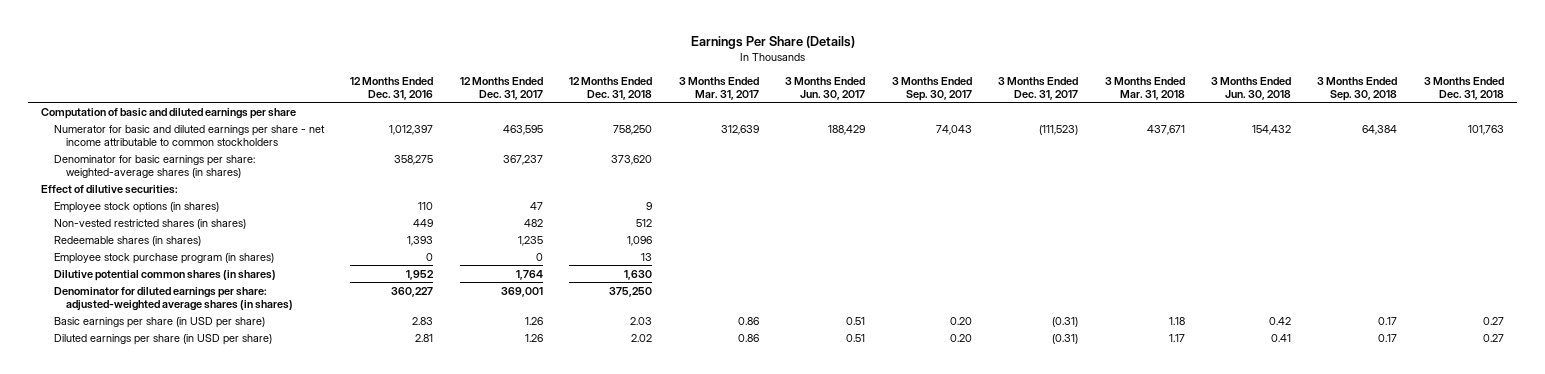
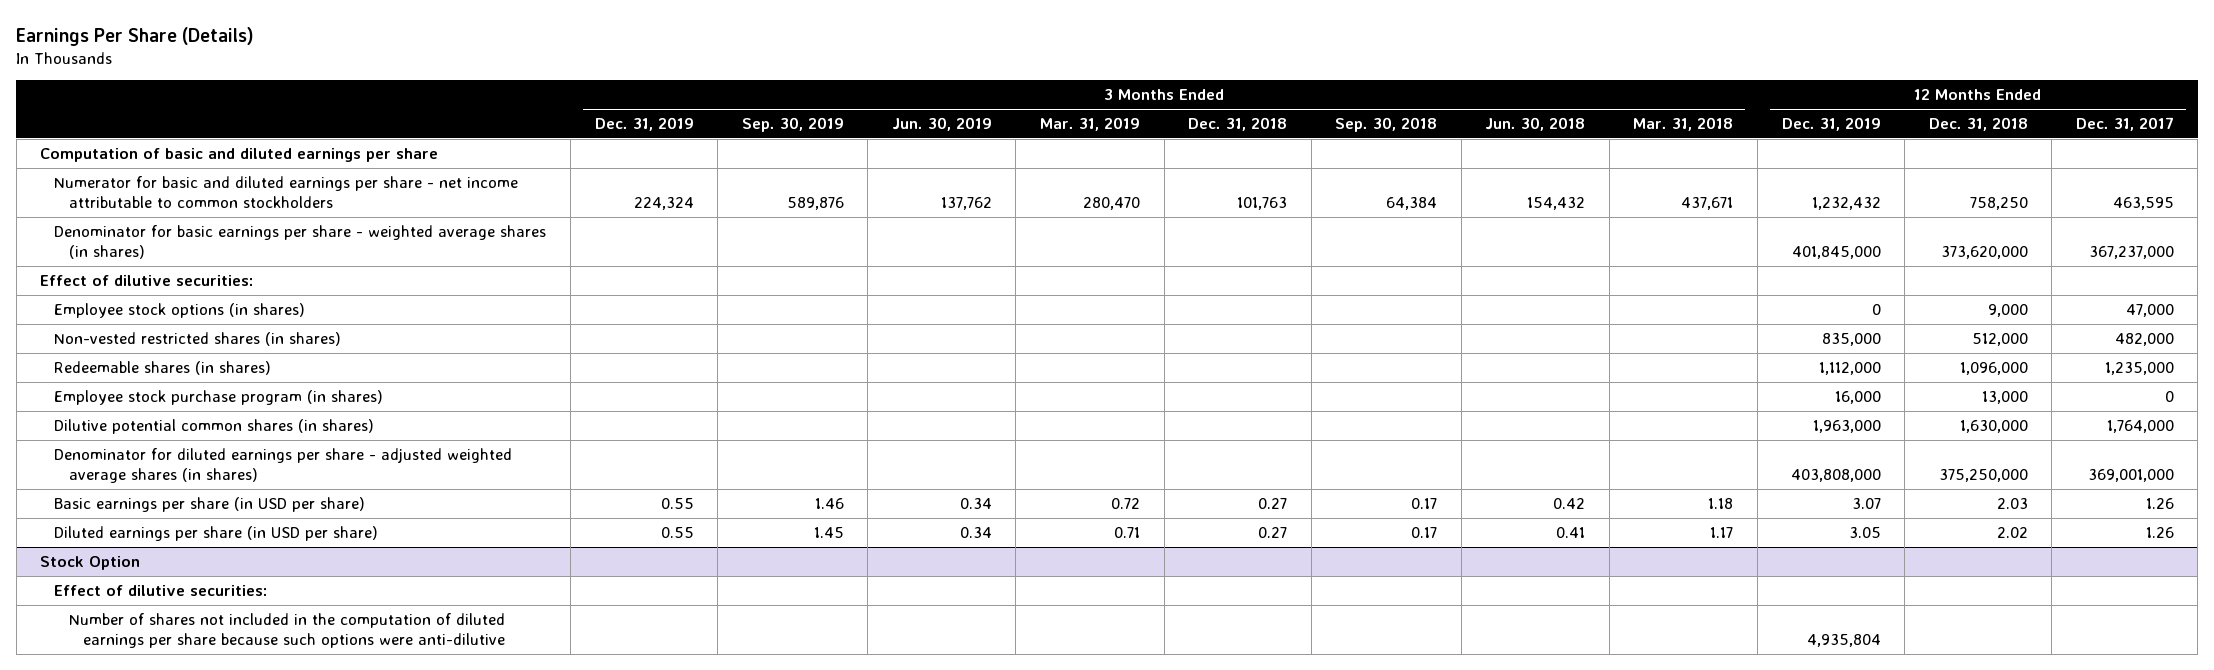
[350,76,434,100] 12 Months Ended Dec. 31, 2016 -> none
[678,76,759,100] 3 Months Ended Mar. 31, 2017 -> none
[785,76,866,100] 3 Months Ended Jun. 30, 2017 -> none
[891,76,972,101] 3 Months Ended Sep. 30, 2017 -> none
[998,76,1079,100] 3 Months Ended Dec. 31, 2017 -> none
none -> [594,116,694,131] Dec. 31, 2019
none -> [741,116,844,132] Sep. 30, 2019
none -> [891,116,992,131] Jun. 30, 2019
none -> [1039,116,1140,131] Mar. 31, 2019
none -> [1781,116,1881,131] Dec. 31, 2019
[53,154,255,178] Denominator for basic earnings per share: weighted-average shares (in shares) -> [54,224,547,260] Denominator for basic earnings per share - weighted average shares (in shares)
[502,154,543,165] 367,237 -> [2088,246,2174,260] 367,237,000
[611,154,653,165] 373,620 -> [1940,246,2028,260] 373,620,000
[529,201,543,210] 47 -> [2125,303,2174,317] 47,000
[646,201,653,210] 9 -> [1987,303,2028,317] 9,000
[523,218,543,227] 482 -> [2114,332,2174,346] 482,000
[636,218,653,227] 512 -> [1971,332,2028,346] 512,000
[517,235,543,246] 1,235 -> [2104,361,2174,375] 1,235,000
[627,235,653,246] 1,096 -> [1959,361,2028,375] 1,096,000
[641,252,653,261] 13 -> [1981,390,2028,404] 13,000
[515,269,543,280] 1,764 -> [2106,419,2174,433] 1,764,000
[624,269,653,280] 1,630 -> [1959,419,2028,433] 1,630,000
[53,286,294,311] Denominator for diluted earnings per share: adjusted-weighted average shares (in shares) -> [54,447,513,484] Denominator for diluted earnings per share - adjusted weighted average shares (in shares)
[500,286,543,297] 369,001 -> [2087,469,2174,483] 369,001,000
[609,286,653,297] 375,250 -> [1938,469,2028,483] 375,250,000
none -> [40,555,141,570] Stock Option
none -> [54,584,268,596] Effect of dilutive securities:
none -> [68,612,506,649] Number of shares not included in the computation of diluted earnings per share because such options were anti-dilutive

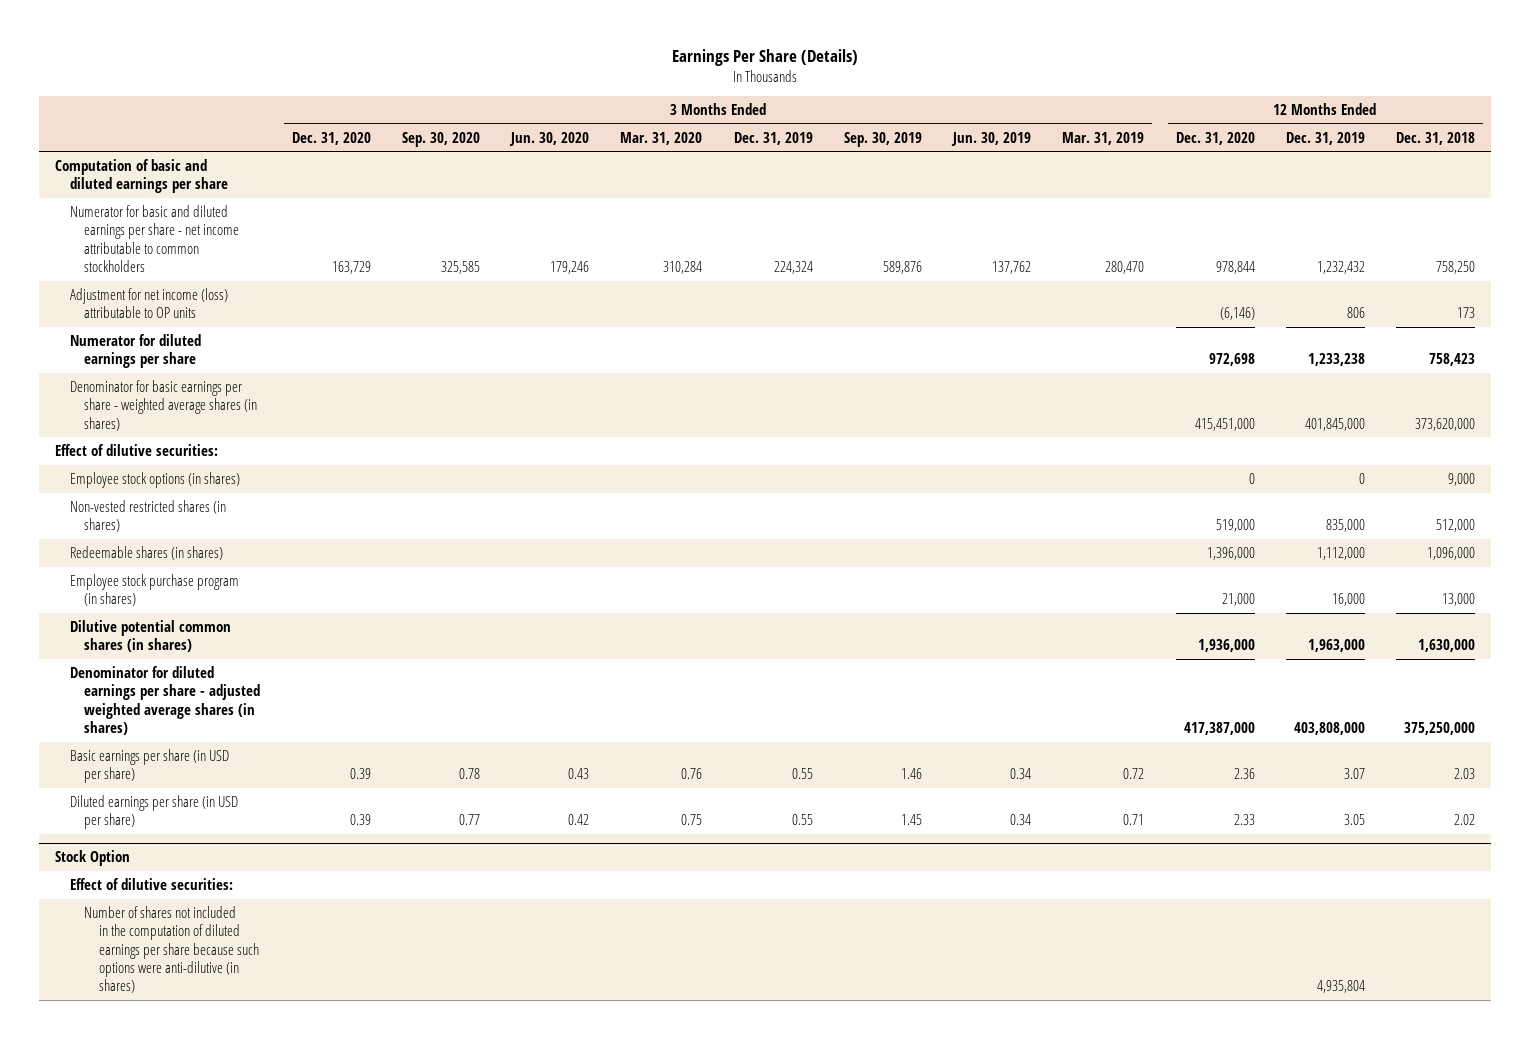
[1188,116,1288,131] Dec. 31, 2018 -> none
[1335,116,1438,132] Sep. 30, 2018 -> none
[1485,116,1586,131] Jun. 30, 2018 -> none
[1633,116,1734,131] Mar. 31, 2018 -> none
[2075,116,2174,131] Dec. 31, 2017 -> none
none -> [291,131,371,145] Dec. 31, 2020
none -> [401,131,480,147] Sep. 30, 2020
none -> [509,131,590,146] Jun. 30, 2020
none -> [620,131,703,145] Mar. 31, 2020
none -> [1175,131,1255,145] Dec. 31, 2020
none -> [69,287,228,319] Adjustment for net income (loss) attributable to OP units
none -> [69,333,201,369] Numerator for diluted earnings per share
[68,612,506,649] Number of shares not included in the computation of diluted earnings per share because such options were anti-dilutive -> [84,905,259,994] Number of shares not included in the computation of diluted earnings per share because such options were anti-dilutive (in shares)

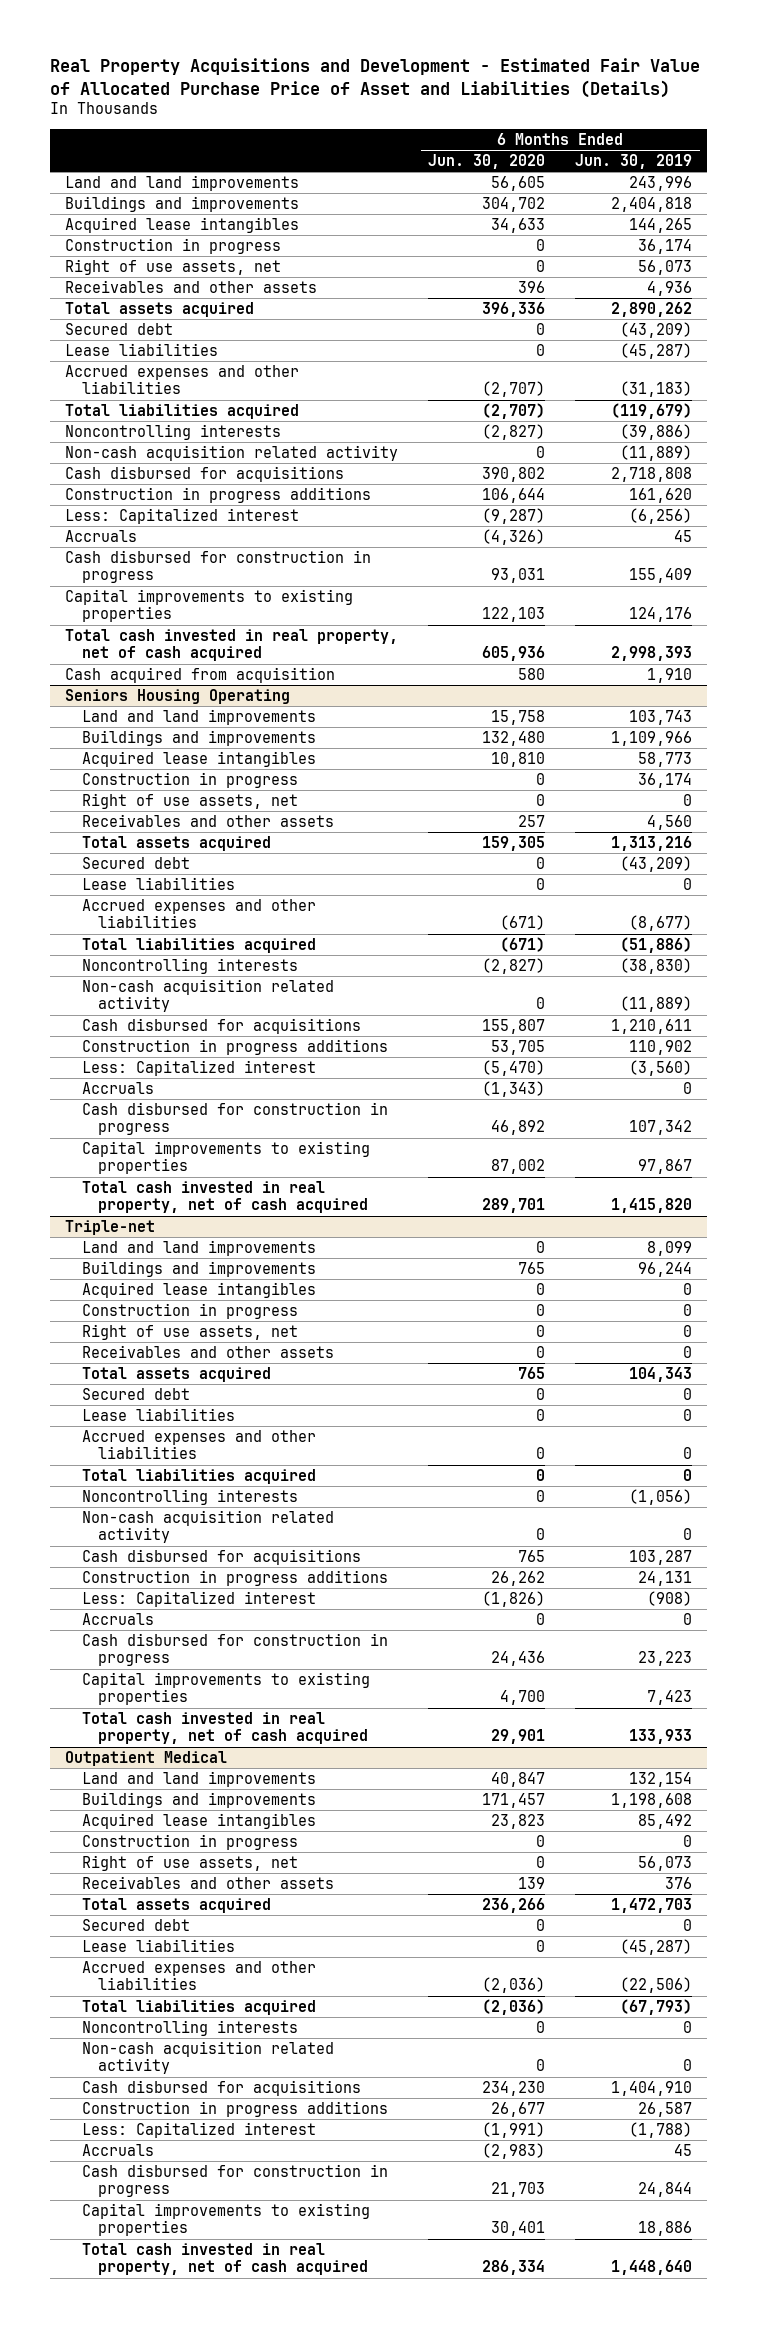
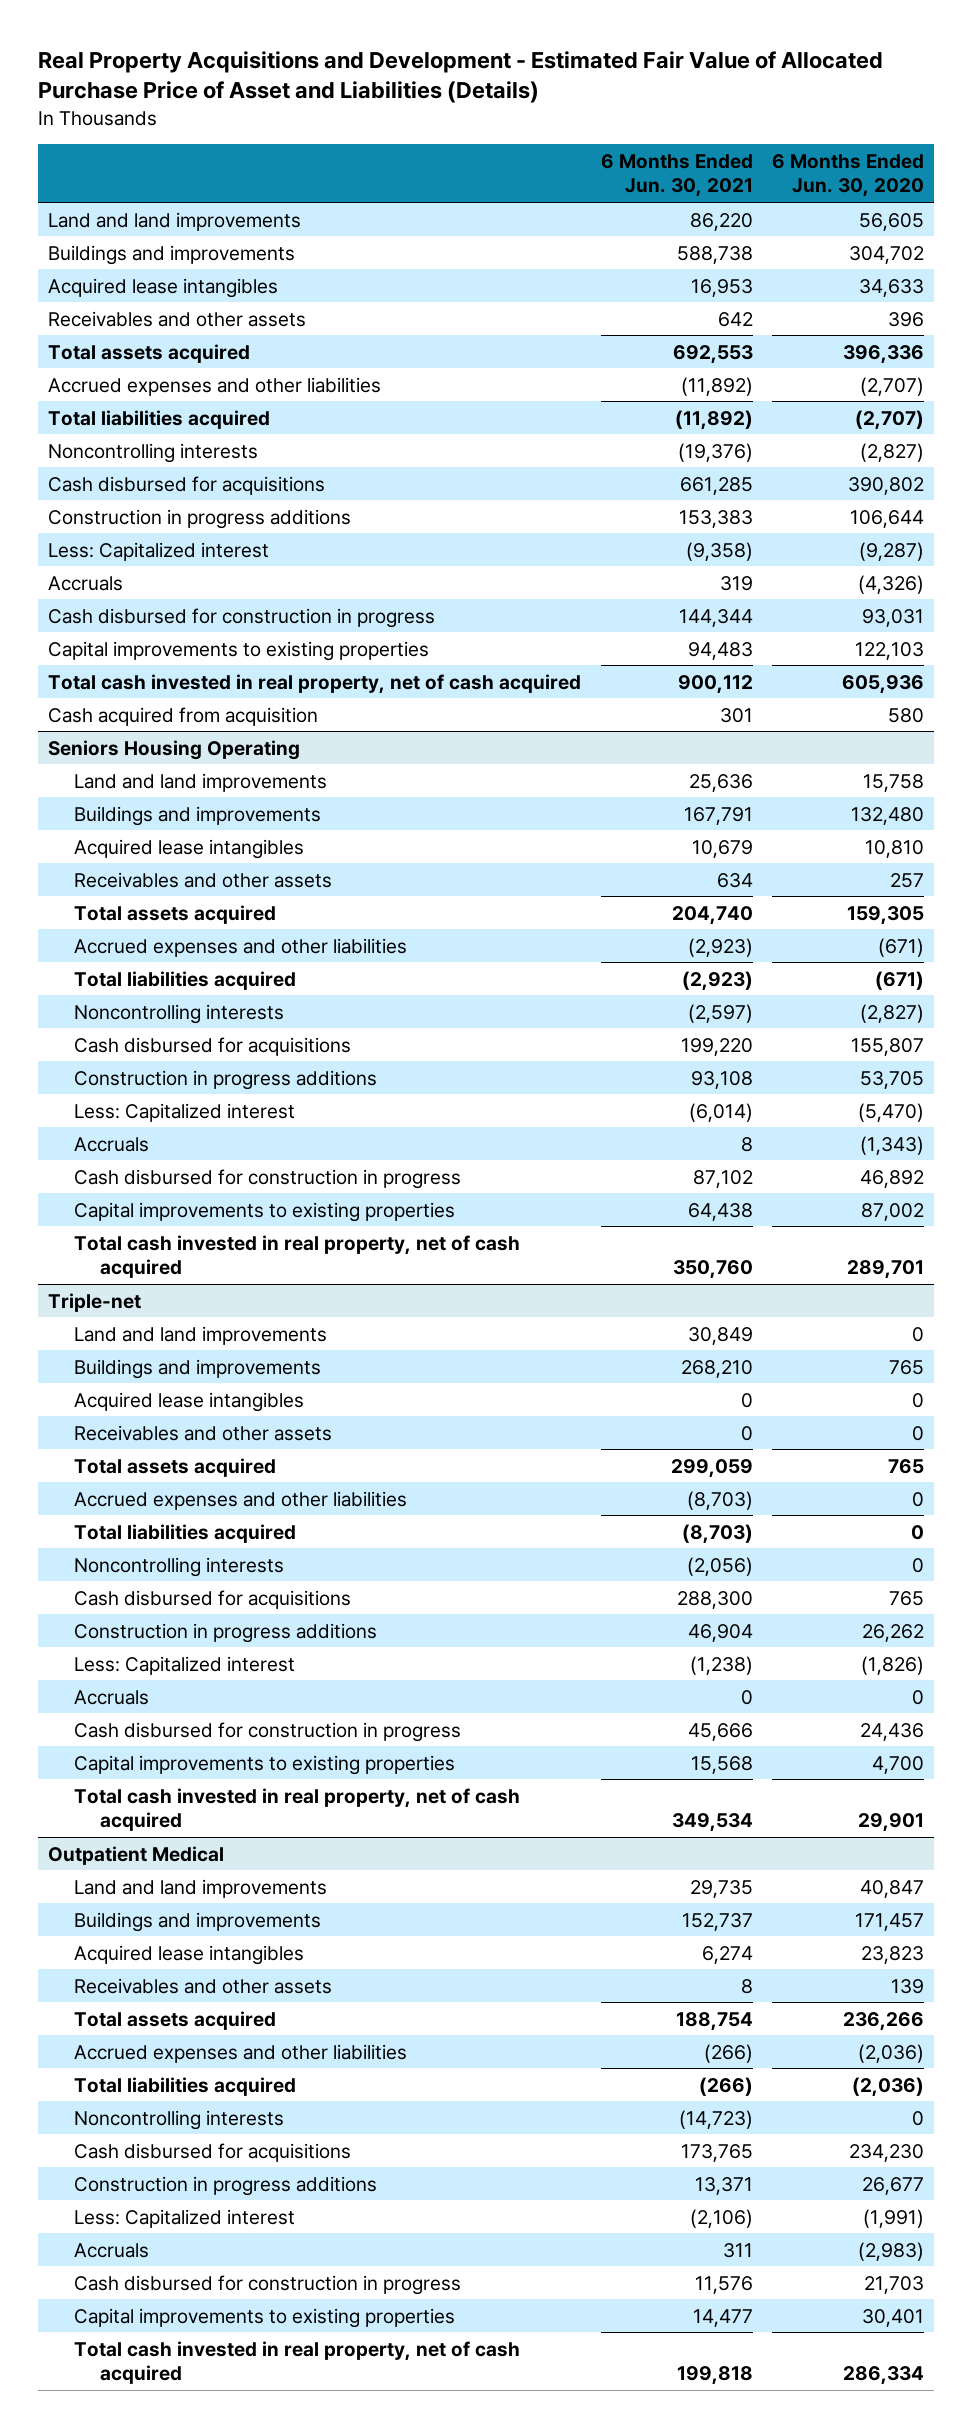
[575,153,693,169] Jun. 30, 2019 -> none
none -> [600,153,753,198] 6 Months Ended Jun. 30, 2021
[65,237,282,254] Construction in progress -> none
[65,258,282,275] Right of use assets, net -> none
[65,322,174,335] Secured debt -> none
[65,342,219,356] Lease liabilities -> none
[65,444,399,461] Non-cash acquisition related activity -> none
[81,771,298,788] Construction in progress -> none
[81,792,298,809] Right of use assets, net -> none
[81,856,190,869] Secured debt -> none
[81,876,235,890] Lease liabilities -> none
[81,978,334,1013] Non-cash acquisition related activity -> none
[81,1302,298,1319] Construction in progress -> none
[81,1323,298,1340] Right of use assets, net -> none
[81,1387,190,1400] Secured debt -> none
[81,1407,235,1421] Lease liabilities -> none
[81,1509,334,1544] Non-cash acquisition related activity -> none
[81,1833,298,1850] Construction in progress -> none
[81,1854,298,1871] Right of use assets, net -> none
[81,1918,190,1931] Secured debt -> none
[81,1938,235,1952] Lease liabilities -> none
[81,2040,334,2075] Non-cash acquisition related activity -> none

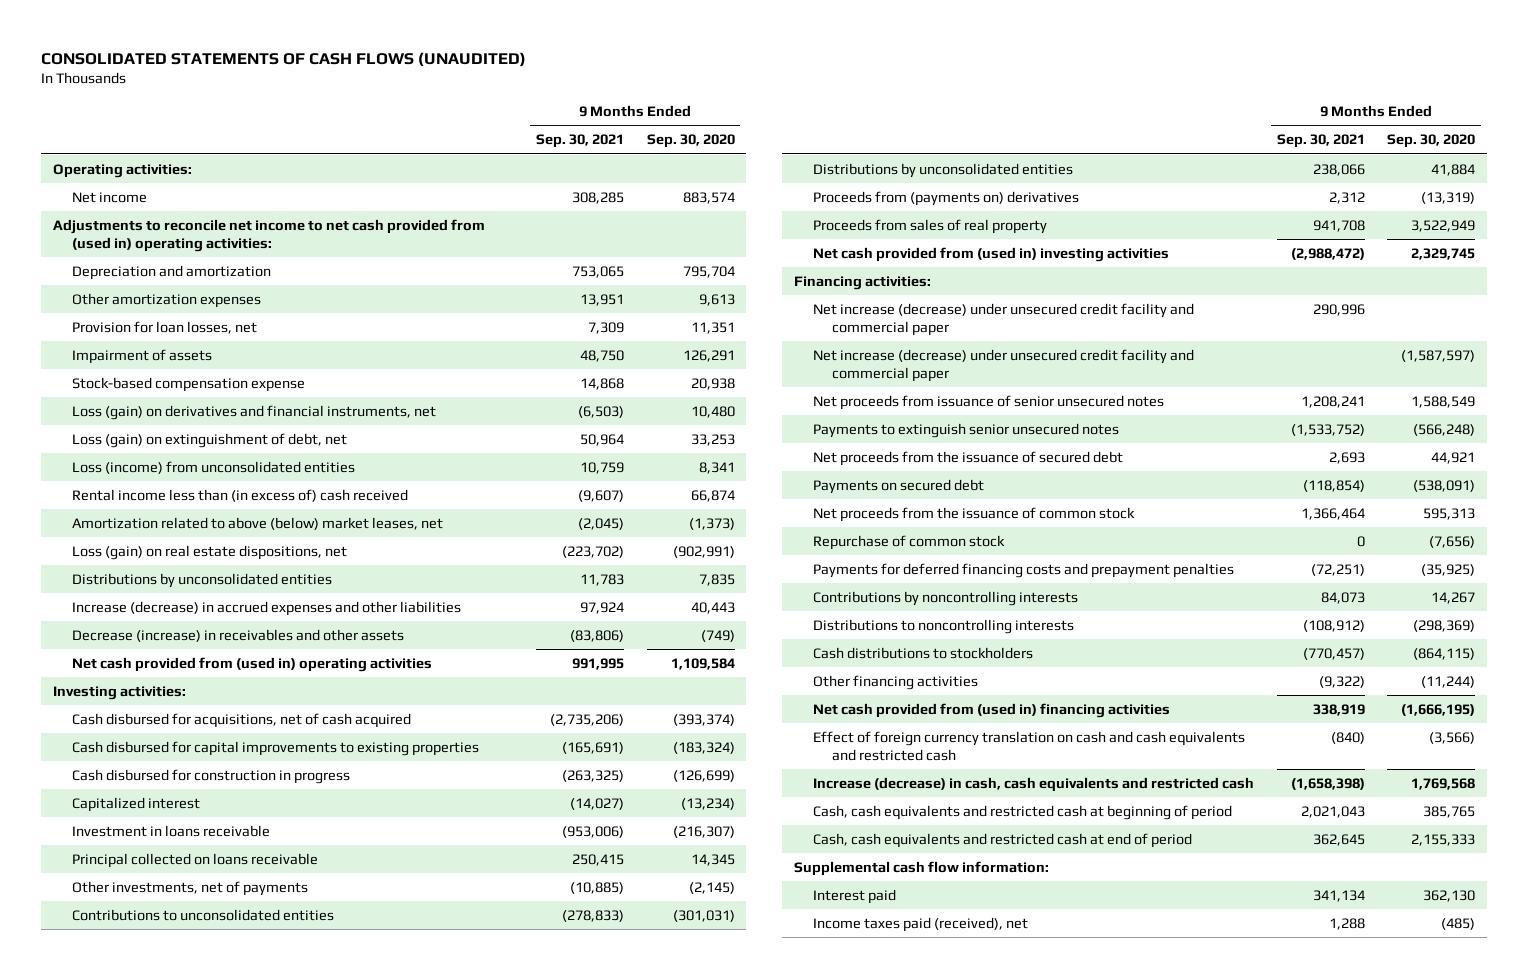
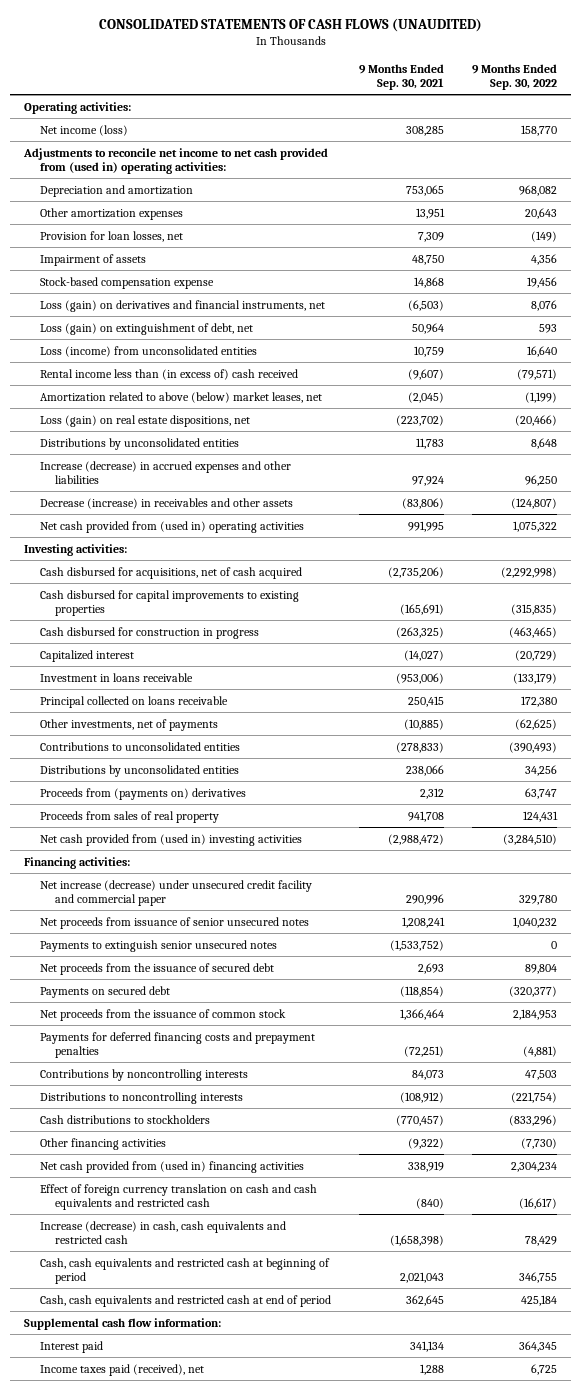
[646,134,735,149] Sep. 30, 2020 -> none
none -> [471,63,557,90] 9 Months Ended Sep. 30, 2022
[72,191,148,203] Net income -> [39,124,128,136] Net income (loss)
[812,348,1194,382] Net increase (decrease) under unsecured credit facility and commercial paper -> none
[812,534,1005,550] Repurchase of common stock -> none

